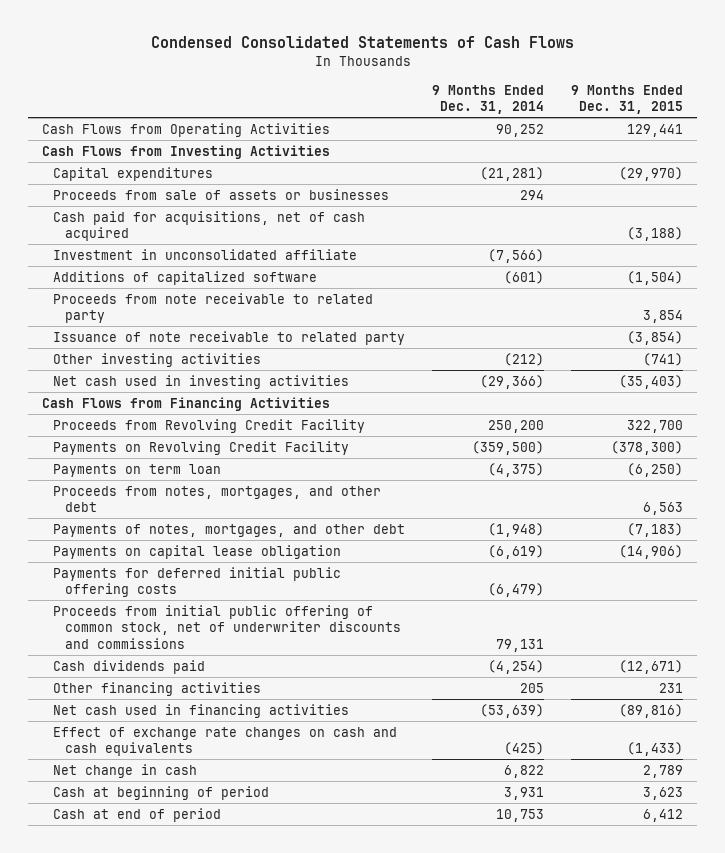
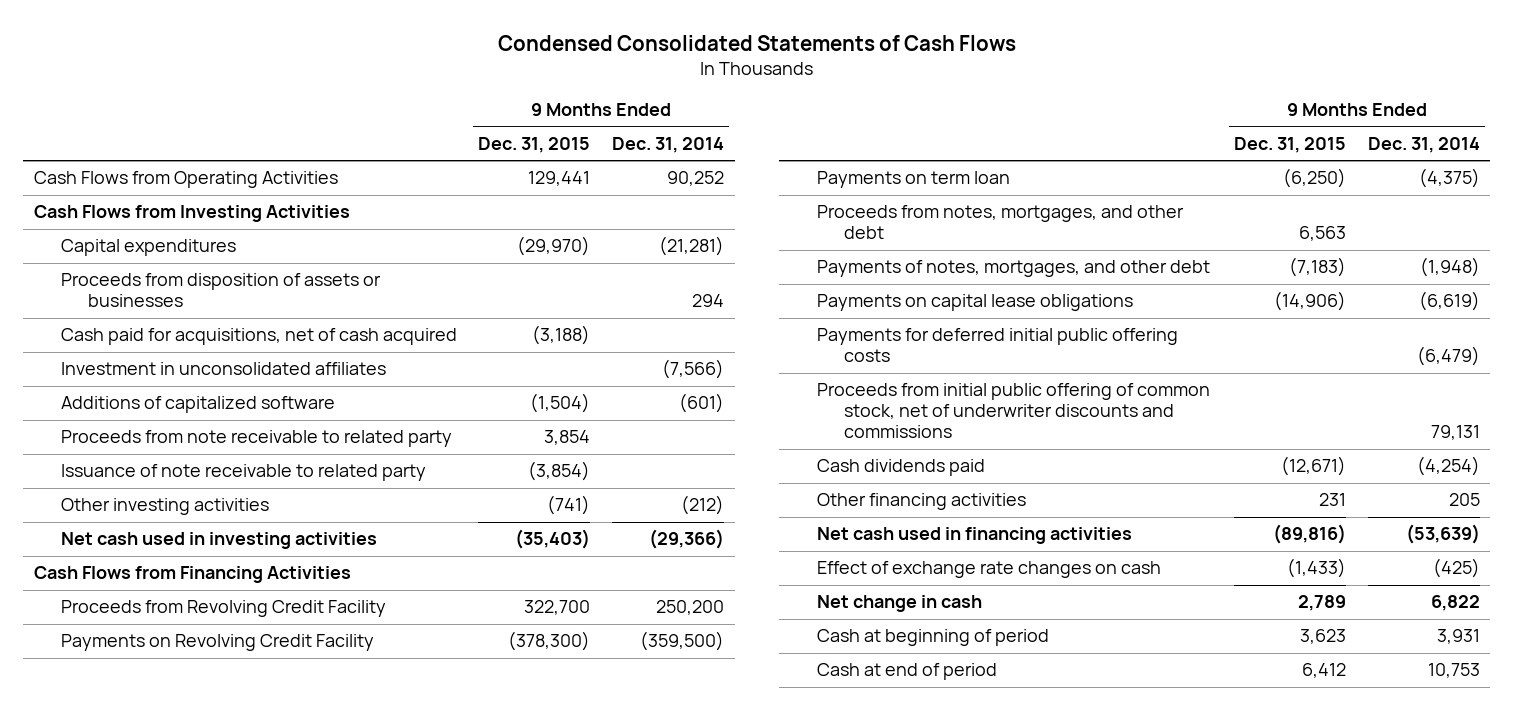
[53,188,390,200] Proceeds from sale of assets or businesses -> [61,273,382,308] Proceeds from disposition of assets or businesses
[53,248,358,260] Investment in unconsolidated affiliate -> [61,362,387,376] Investment in unconsolidated affiliates
[53,544,342,559] Payments on capital lease obligation -> [816,294,1133,312] Payments on capital lease obligations
[53,726,398,757] Effect of exchange rate changes on cash and cash equivalents -> [816,561,1161,579] Effect of exchange rate changes on cash

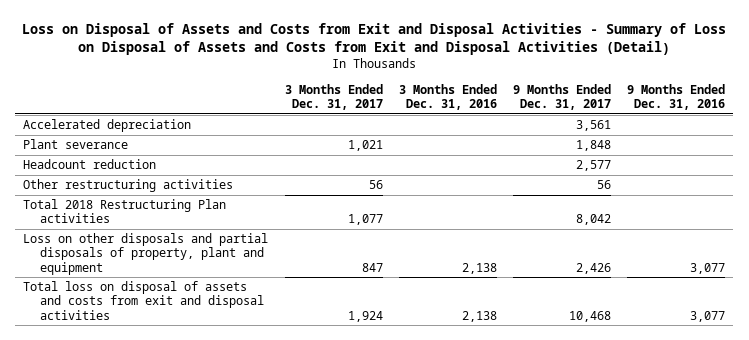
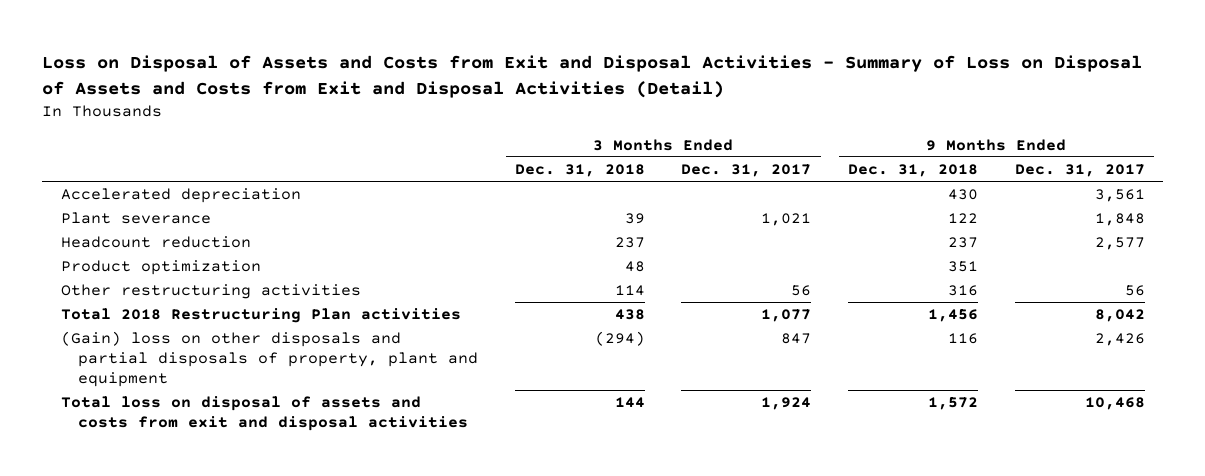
[398,84,497,111] 3 Months Ended Dec. 31, 2016 -> none
[627,84,726,111] 9 Months Ended Dec. 31, 2016 -> none
none -> [514,164,645,178] Dec. 31, 2018
none -> [847,164,978,178] Dec. 31, 2018
none -> [60,260,261,276] Product optimization
[23,233,269,275] Loss on other disposals and partial disposals of property, plant and equipment -> [60,331,479,387] (Gain) loss on other disposals and partial disposals of property, plant and equipment

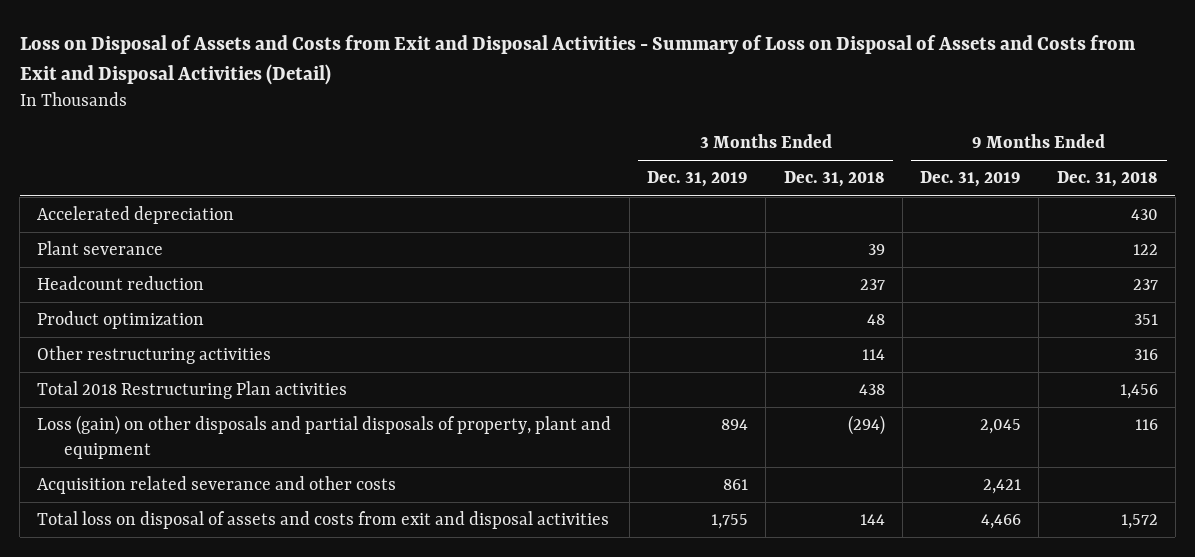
[681,164,812,178] Dec. 31, 2017 -> none
[1014,164,1145,178] Dec. 31, 2017 -> none
none -> [646,171,748,188] Dec. 31, 2019
none -> [920,171,1022,188] Dec. 31, 2019
[60,331,479,387] (Gain) loss on other disposals and partial disposals of property, plant and equipment -> [37,415,612,459] Loss (gain) on other disposals and partial disposals of property, plant and equipment
none -> [37,476,397,495] Acquisition related severance and other costs

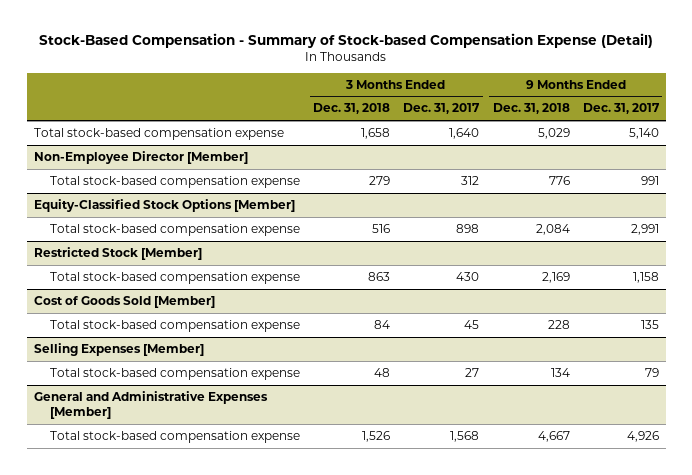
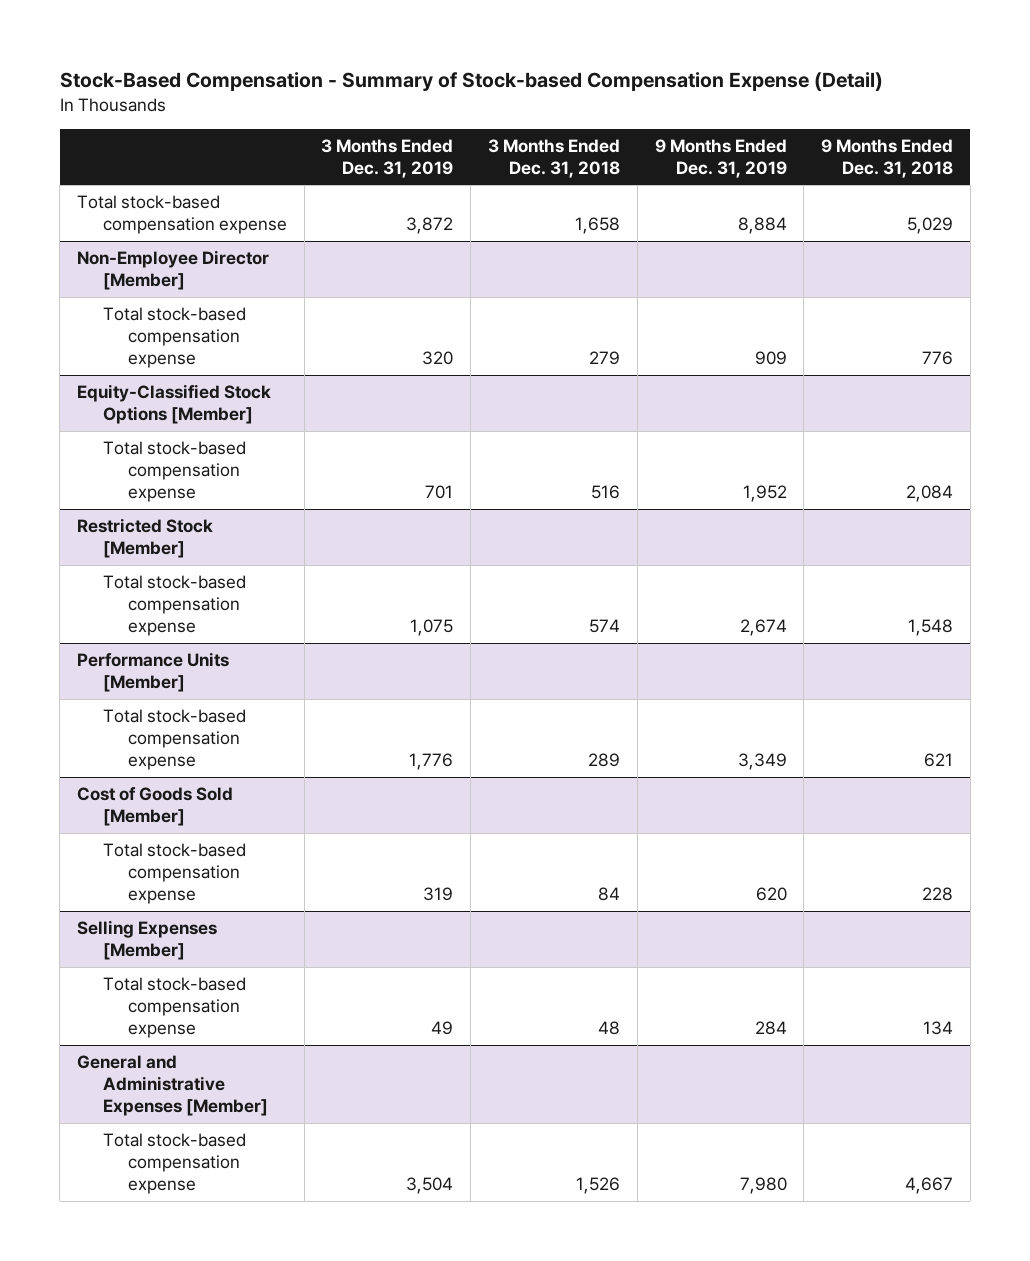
[403,103,481,115] Dec. 31, 2017 -> none
[582,103,660,115] Dec. 31, 2017 -> none
none -> [321,138,454,178] 3 Months Ended Dec. 31, 2019
none -> [654,138,787,178] 9 Months Ended Dec. 31, 2019
[367,271,390,281] 863 -> [589,618,621,633] 574
[541,271,570,283] 2,169 -> [908,618,954,636] 1,548
none -> [77,652,230,693] Performance Units [Member]
none -> [102,709,246,770] Total stock-based compensation expense

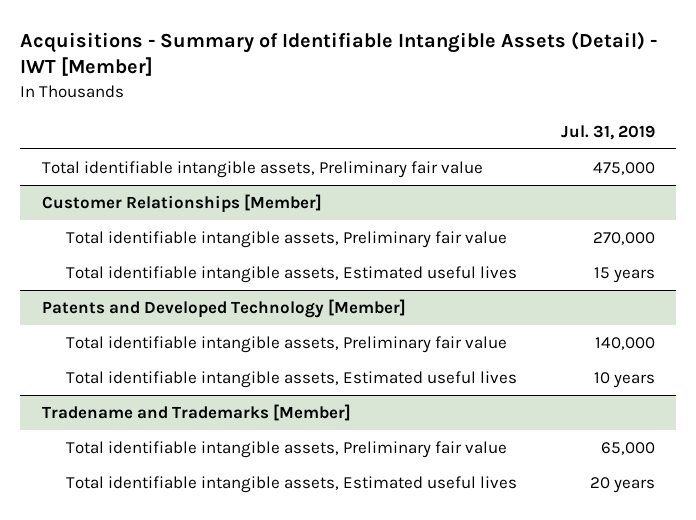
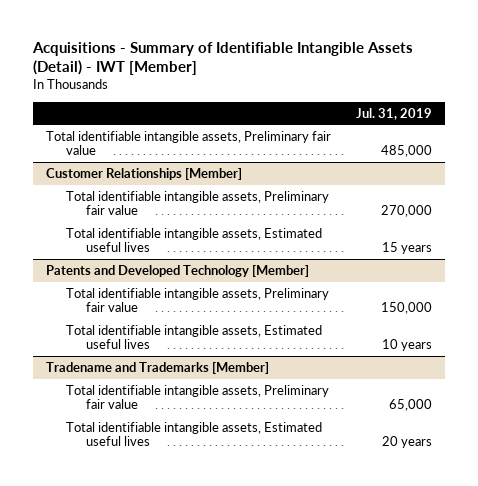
[592,161,655,175] 475,000 -> [381,145,433,158] 485,000
[594,336,655,350] 140,000 -> [381,302,433,315] 150,000

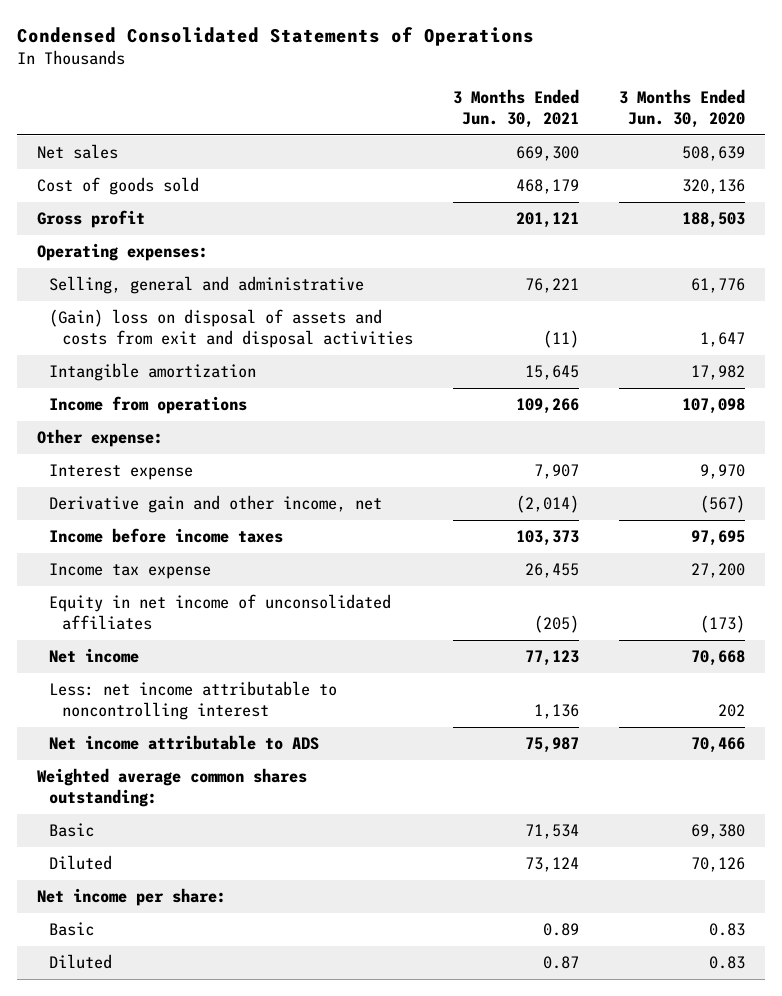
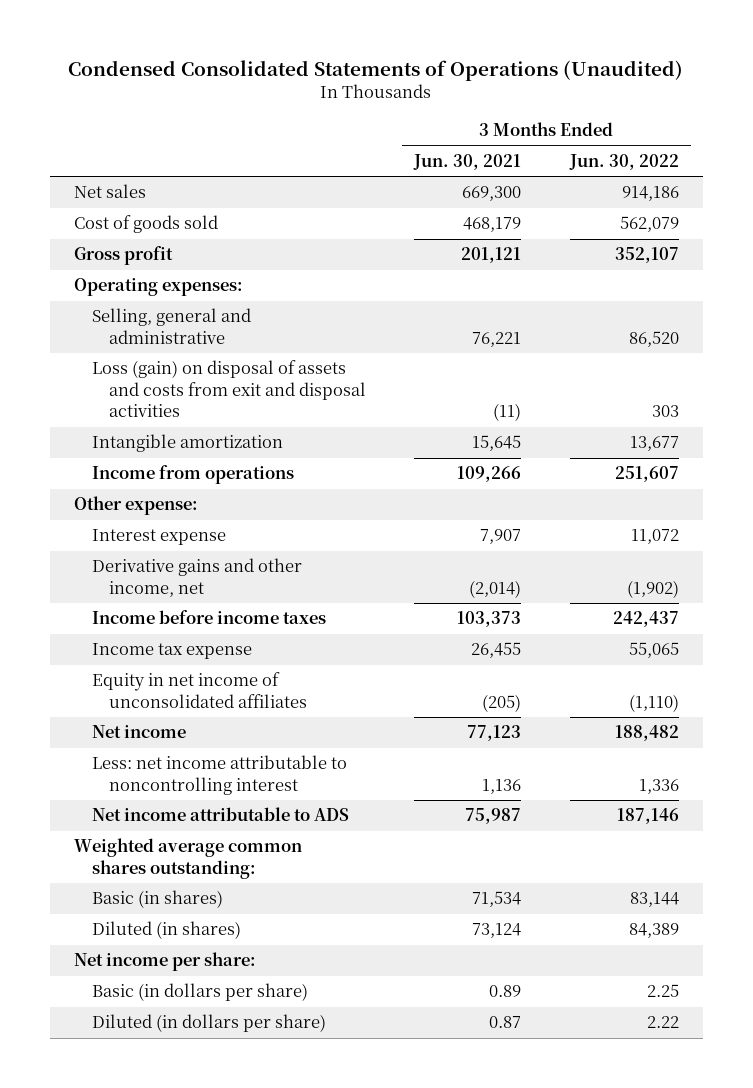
[17,27,535,47] Condensed Consolidated Statements of Operations -> [68,59,684,81] Condensed Consolidated Statements of Operations (Unaudited)
[618,89,745,128] 3 Months Ended Jun. 30, 2020 -> none
none -> [568,154,679,171] Jun. 30, 2022
[49,309,413,348] (Gain) loss on disposal of assets and costs from exit and disposal activities -> [91,360,366,418] Loss (gain) on disposal of assets and costs from exit and disposal activities
[49,495,383,514] Derivative gain and other income, net -> [91,558,302,597] Derivative gains and other income, net
[49,823,95,838] Basic -> [91,890,223,909] Basic (in shares)
[49,855,113,871] Diluted -> [91,921,241,940] Diluted (in shares)
[49,922,95,937] Basic -> [91,983,308,1002] Basic (in dollars per share)
[49,954,113,970] Diluted -> [91,1014,326,1033] Diluted (in dollars per share)

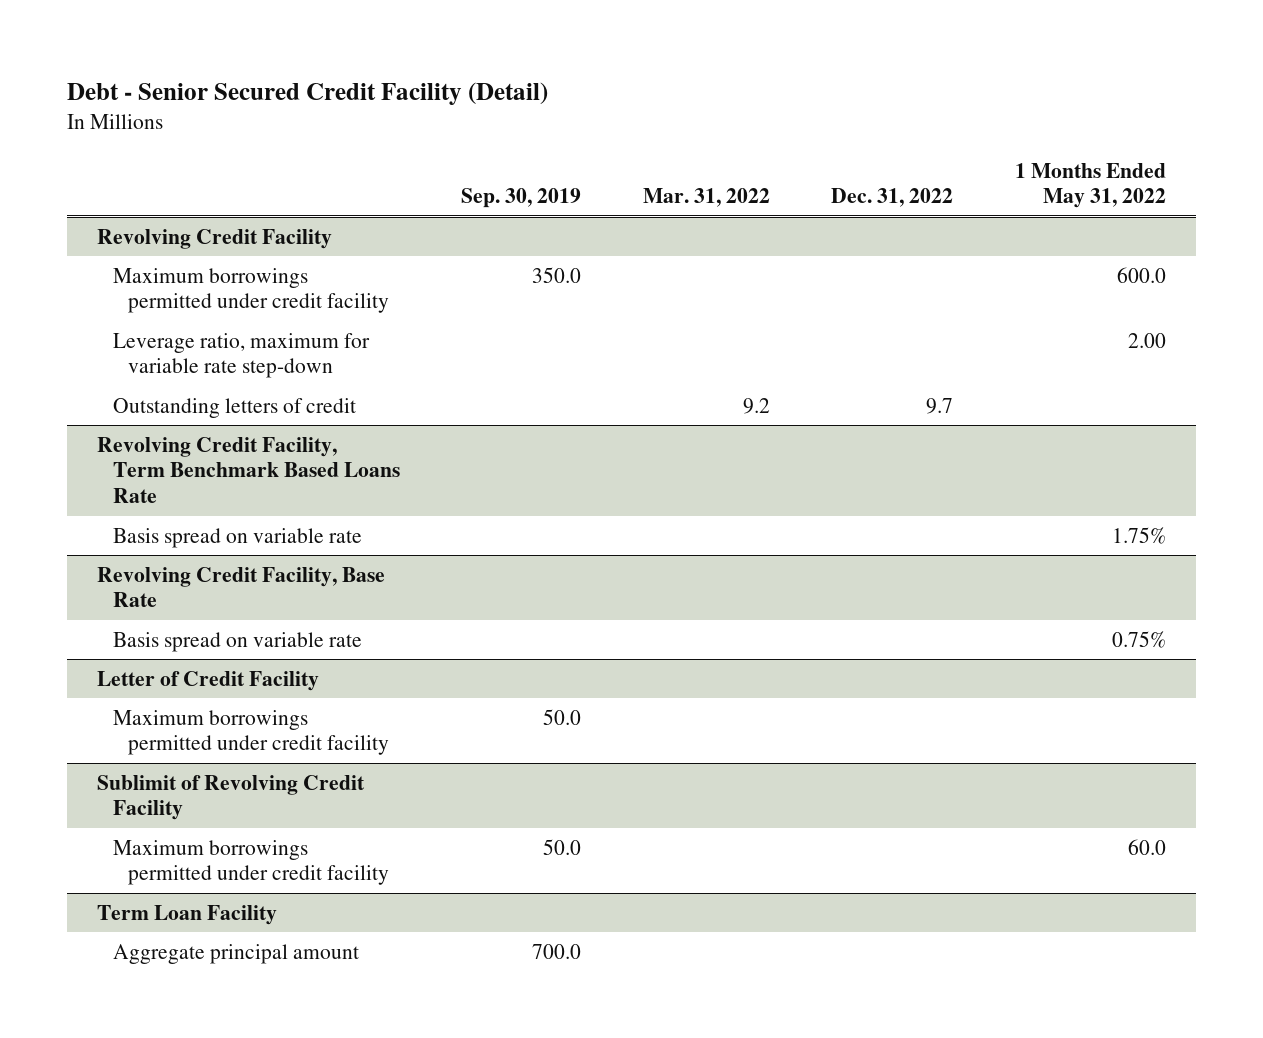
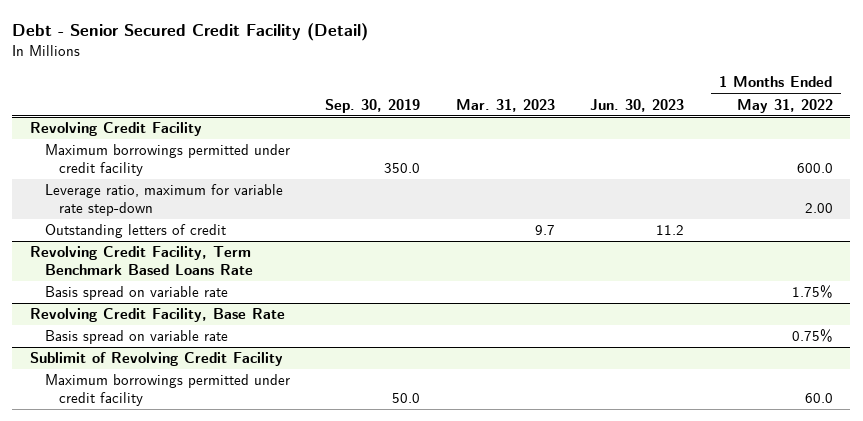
[642,188,770,208] Mar. 31, 2022 -> none
[831,188,954,208] Dec. 31, 2022 -> none
none -> [455,98,555,112] Mar. 31, 2023
none -> [590,98,685,112] Jun. 30, 2023
[97,670,320,691] Letter of Credit Facility -> none
[112,709,390,756] Maximum borrowings permitted under credit facility -> none
[97,904,278,925] Term Loan Facility -> none
[112,943,359,964] Aggregate principal amount -> none

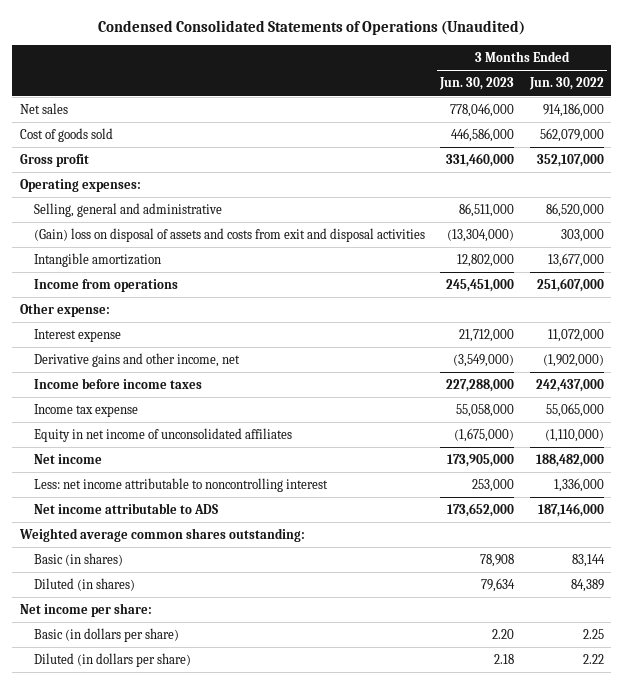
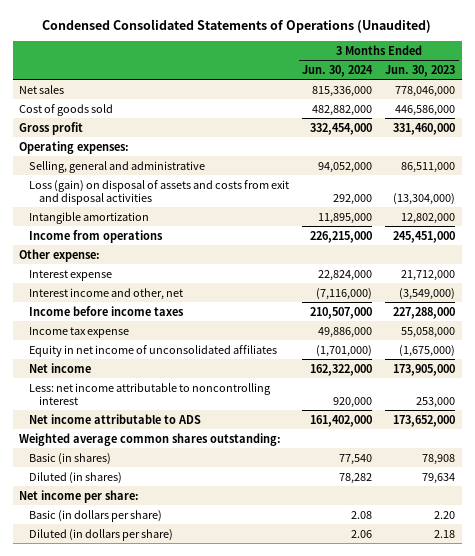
[528,77,604,91] Jun. 30, 2022 -> none
none -> [302,64,374,77] Jun. 30, 2024
[34,228,426,243] (Gain) loss on disposal of assets and costs from exit and disposal activities -> [29,179,290,205] Loss (gain) on disposal of assets and costs from exit and disposal activities
[34,353,241,368] Derivative gains and other income, net -> [29,287,184,300] Interest income and other, net

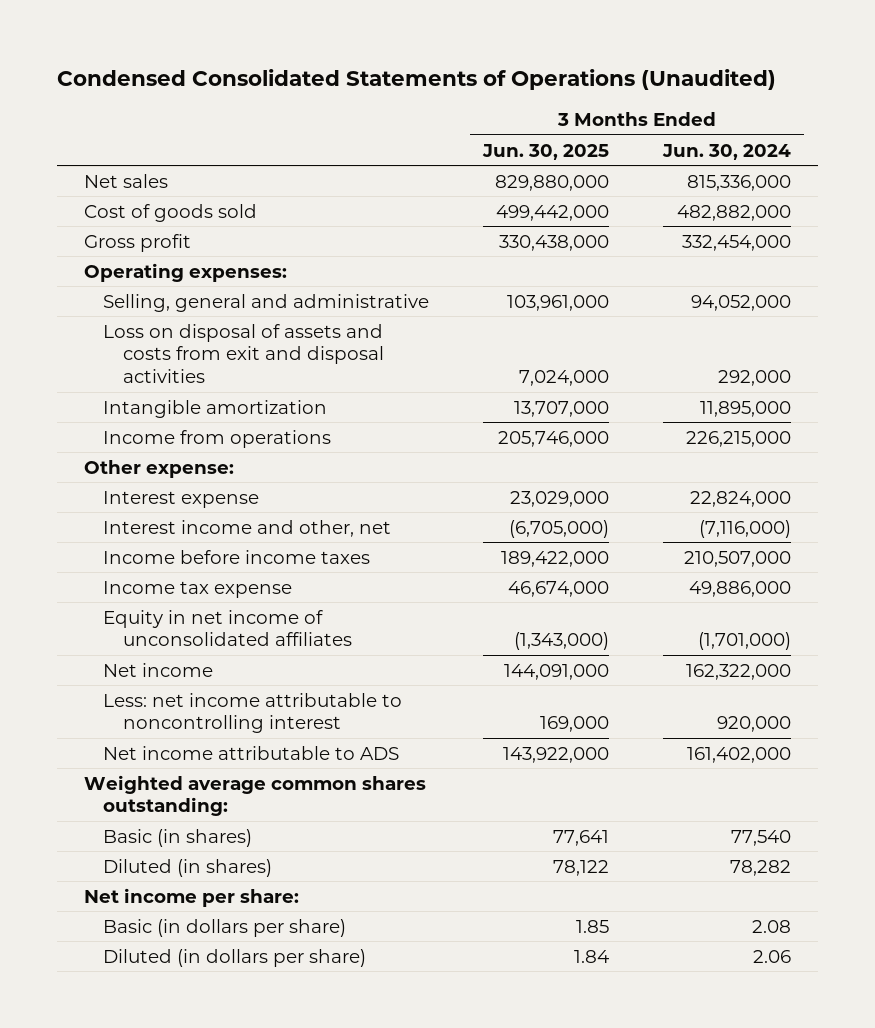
[385,64,456,77] Jun. 30, 2023 -> none
none -> [482,143,610,160] Jun. 30, 2025
[29,179,290,205] Loss (gain) on disposal of assets and costs from exit and disposal activities -> [103,323,384,383] Loss on disposal of assets and costs from exit and disposal activities

